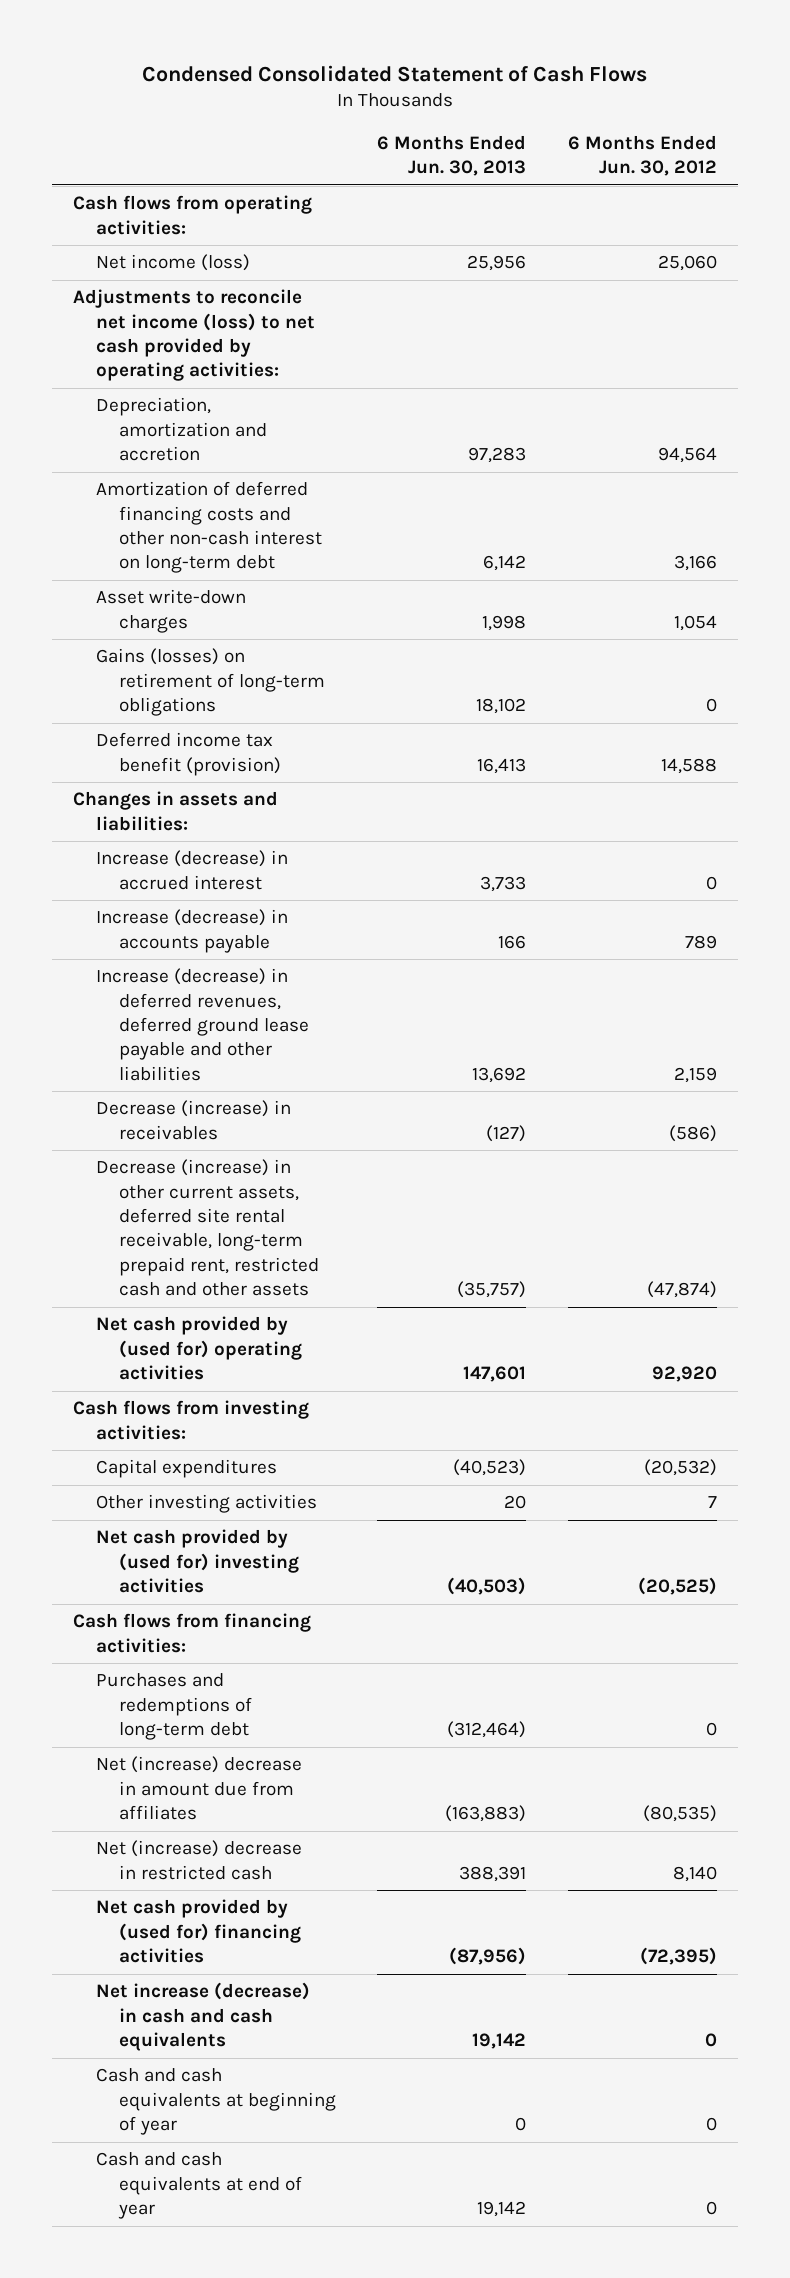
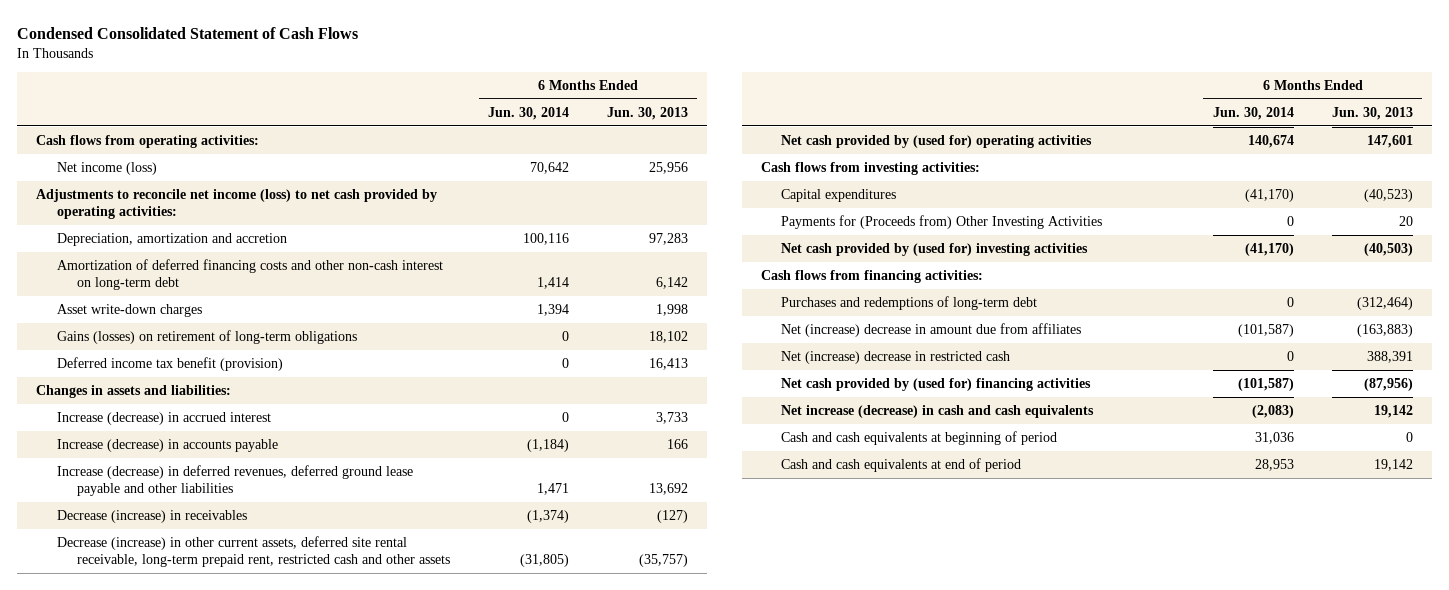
[568,134,718,176] 6 Months Ended Jun. 30, 2012 -> none
none -> [488,106,570,120] Jun. 30, 2014
[95,1494,317,1514] Other investing activities -> [781,215,1103,230] Payments for (Proceeds from) Other Investing Activities
[95,2068,336,2136] Cash and cash equivalents at beginning of year -> [781,431,1058,446] Cash and cash equivalents at beginning of period
[95,2152,302,2220] Cash and cash equivalents at end of year -> [781,458,1022,473] Cash and cash equivalents at end of period

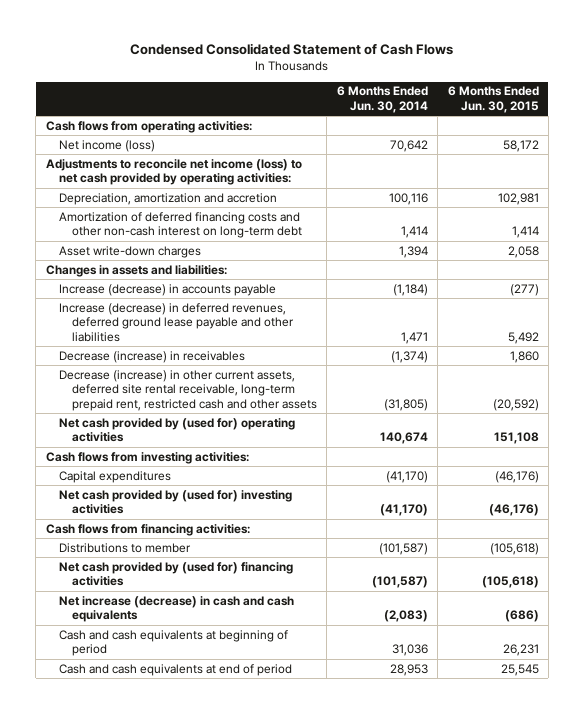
[606,106,688,120] Jun. 30, 2013 -> none
none -> [447,86,539,114] 6 Months Ended Jun. 30, 2015
[56,330,357,345] Gains (losses) on retirement of long-term obligations -> none
[56,357,283,372] Deferred income tax benefit (provision) -> none
[56,412,271,426] Increase (decrease) in accrued interest -> none
[781,215,1103,230] Payments for (Proceeds from) Other Investing Activities -> none
[781,296,1038,311] Purchases and redemptions of long-term debt -> none
[781,351,1011,365] Net (increase) decrease in restricted cash -> none
[781,323,1082,338] Net (increase) decrease in amount due from affiliates -> [58,542,191,553] Distributions to member

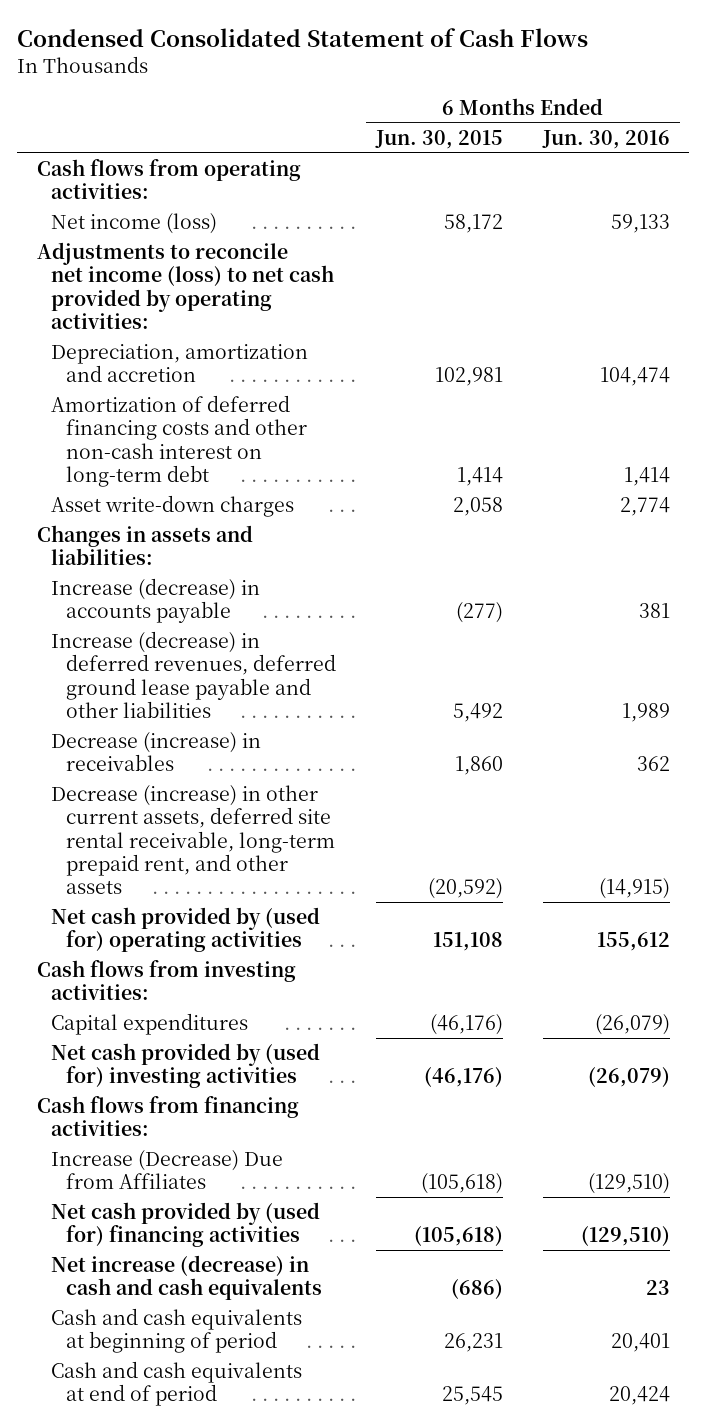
[336,86,428,114] 6 Months Ended Jun. 30, 2014 -> none
none -> [541,129,670,149] Jun. 30, 2016
[58,369,317,411] Decrease (increase) in other current assets, deferred site rental receivable, long-term prepaid rent, restricted cash and other assets -> [51,785,336,894] Decrease (increase) in other current assets, deferred site rental receivable, long-term prepaid rent, and other assets
[58,542,191,553] Distributions to member -> [51,1150,284,1190] Increase (Decrease) Due from Affiliates

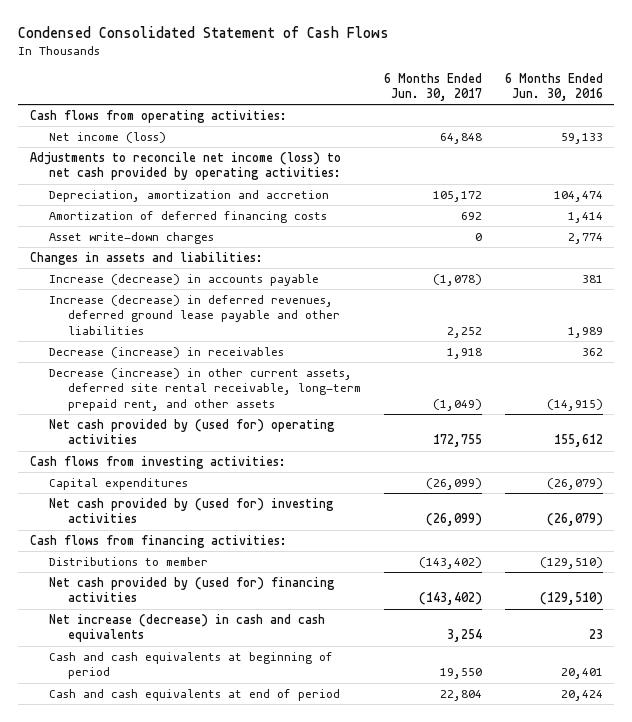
[374,129,503,149] Jun. 30, 2015 -> none
none -> [383,72,482,101] 6 Months Ended Jun. 30, 2017
[51,395,308,487] Amortization of deferred financing costs and other non-cash interest on long-term debt -> [48,211,327,224] Amortization of deferred financing costs
[51,1150,284,1190] Increase (Decrease) Due from Affiliates -> [48,557,208,567] Distributions to member

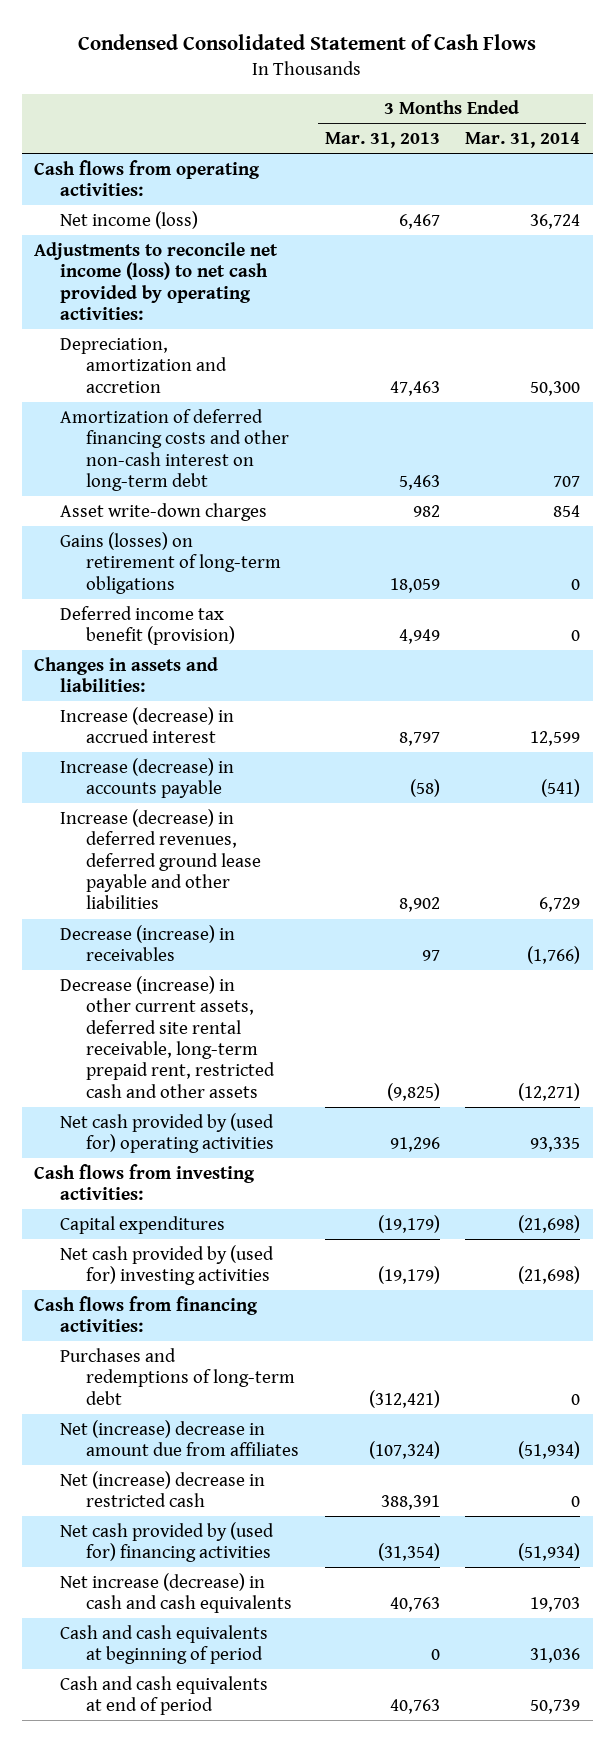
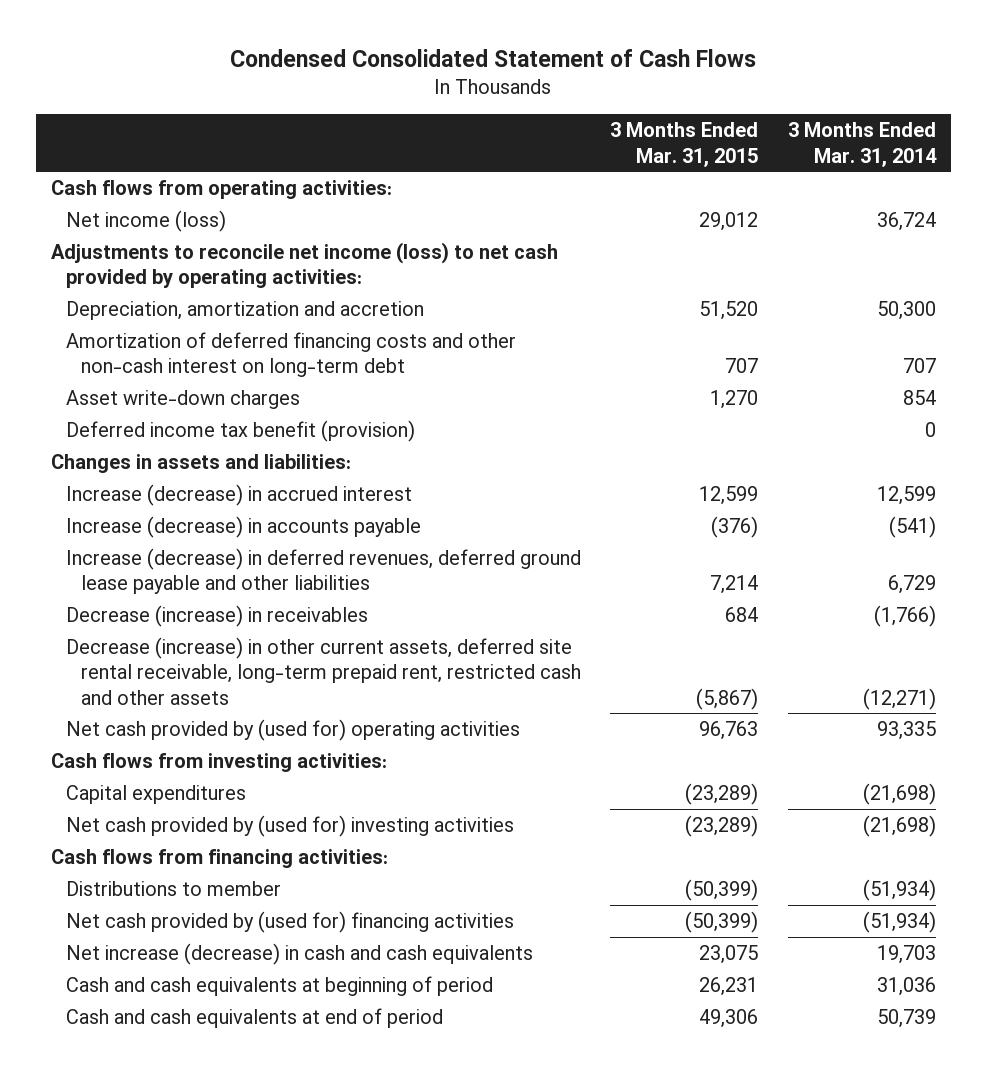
[324,132,440,149] Mar. 31, 2013 -> none
none -> [610,122,759,167] 3 Months Ended Mar. 31, 2015
[60,531,282,594] Gains (losses) on retirement of long-term obligations -> none
[60,1347,296,1405] Purchases and redemptions of long-term debt -> none
[60,1470,266,1508] Net (increase) decrease in restricted cash -> none
[60,1419,300,1457] Net (increase) decrease in amount due from affiliates -> [65,881,281,897] Distributions to member

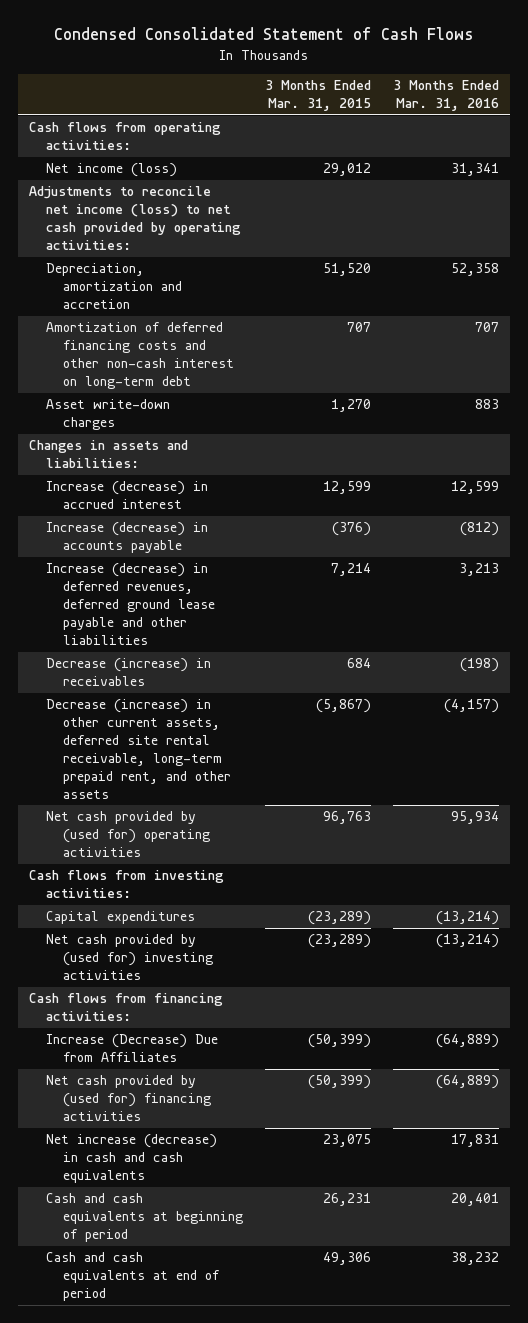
[788,122,938,167] 3 Months Ended Mar. 31, 2014 -> none
none -> [392,80,499,112] 3 Months Ended Mar. 31, 2016
[65,420,415,443] Deferred income tax benefit (provision) -> none
[65,637,581,705] Decrease (increase) in other current assets, deferred site rental receivable, long-term prepaid rent, restricted cash and other assets -> [46,699,232,799] Decrease (increase) in other current assets, deferred site rental receivable, long-term prepaid rent, and other assets
[65,881,281,897] Distributions to member -> [46,1034,219,1063] Increase (Decrease) Due from Affiliates

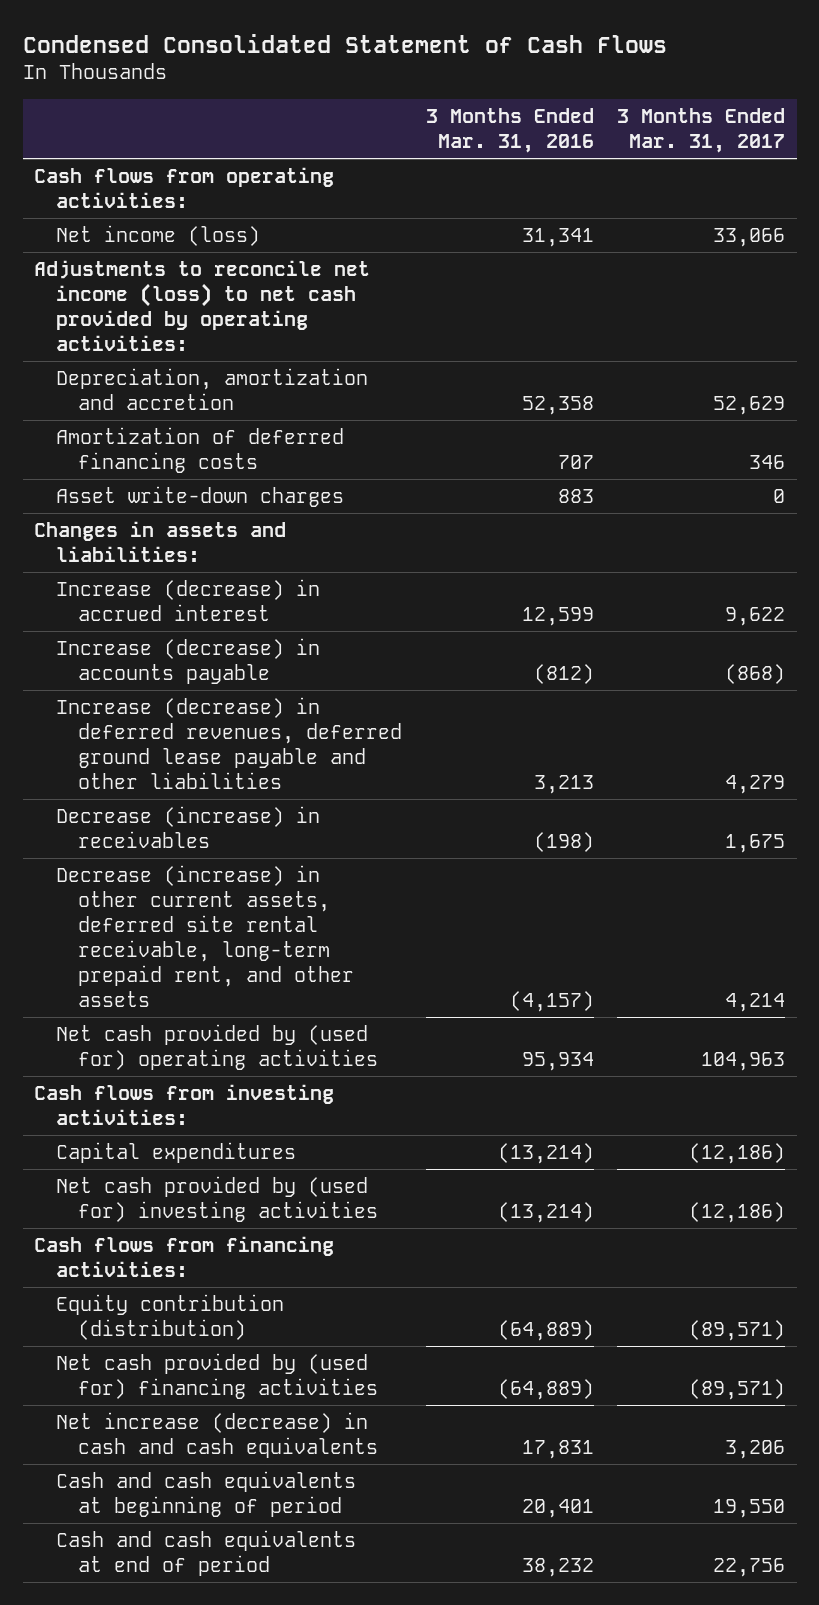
[264,80,371,112] 3 Months Ended Mar. 31, 2015 -> none
none -> [616,107,785,153] 3 Months Ended Mar. 31, 2017
[46,322,235,390] Amortization of deferred financing costs and other non-cash interest on long-term debt -> none
none -> [56,426,345,473] Amortization of deferred financing costs
[46,1034,219,1063] Increase (Decrease) Due from Affiliates -> [56,1293,285,1340] Equity contribution (distribution)

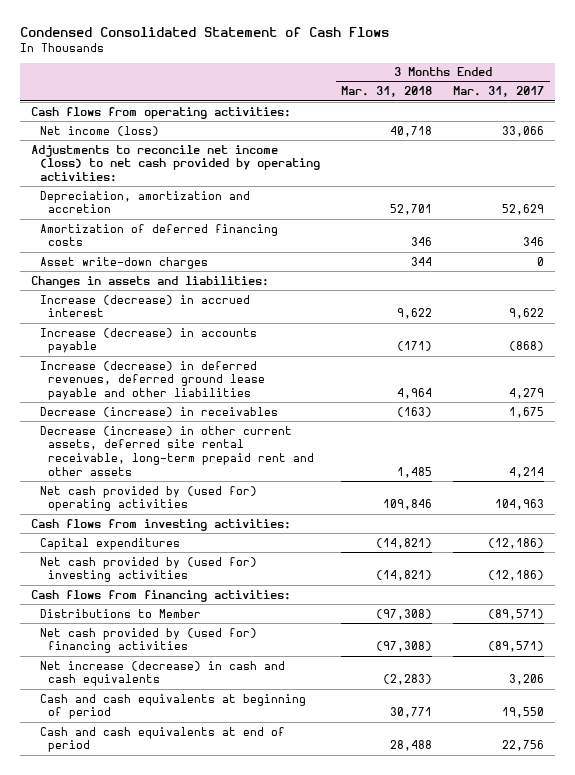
[425,107,594,153] 3 Months Ended Mar. 31, 2016 -> none
none -> [340,86,432,98] Mar. 31, 2018
[56,864,355,1007] Decrease (increase) in other current assets, deferred site rental receivable, long-term prepaid rent, and other assets -> [39,425,315,476] Decrease (increase) in other current assets, deferred site rental receivable, long-term prepaid rent and other assets
[56,1293,285,1340] Equity contribution (distribution) -> [39,608,201,618] Distributions to Member

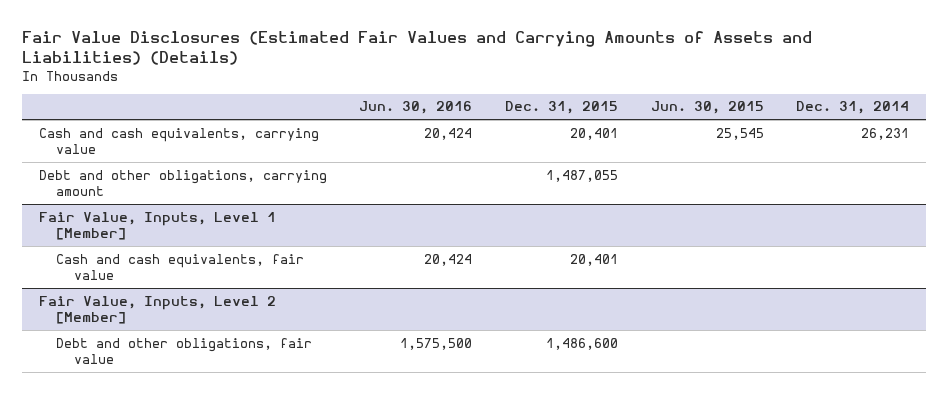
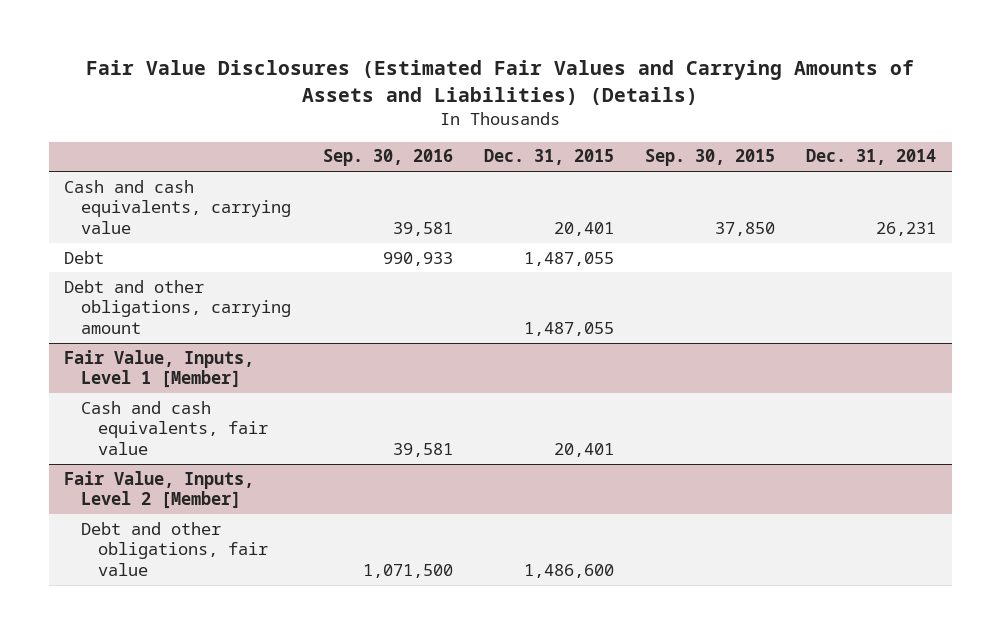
[359,101,473,115] Jun. 30, 2016 -> none
[650,101,764,115] Jun. 30, 2015 -> none
none -> [322,149,453,167] Sep. 30, 2016
none -> [645,149,776,167] Sep. 30, 2015
none -> [64,250,105,264] Debt

